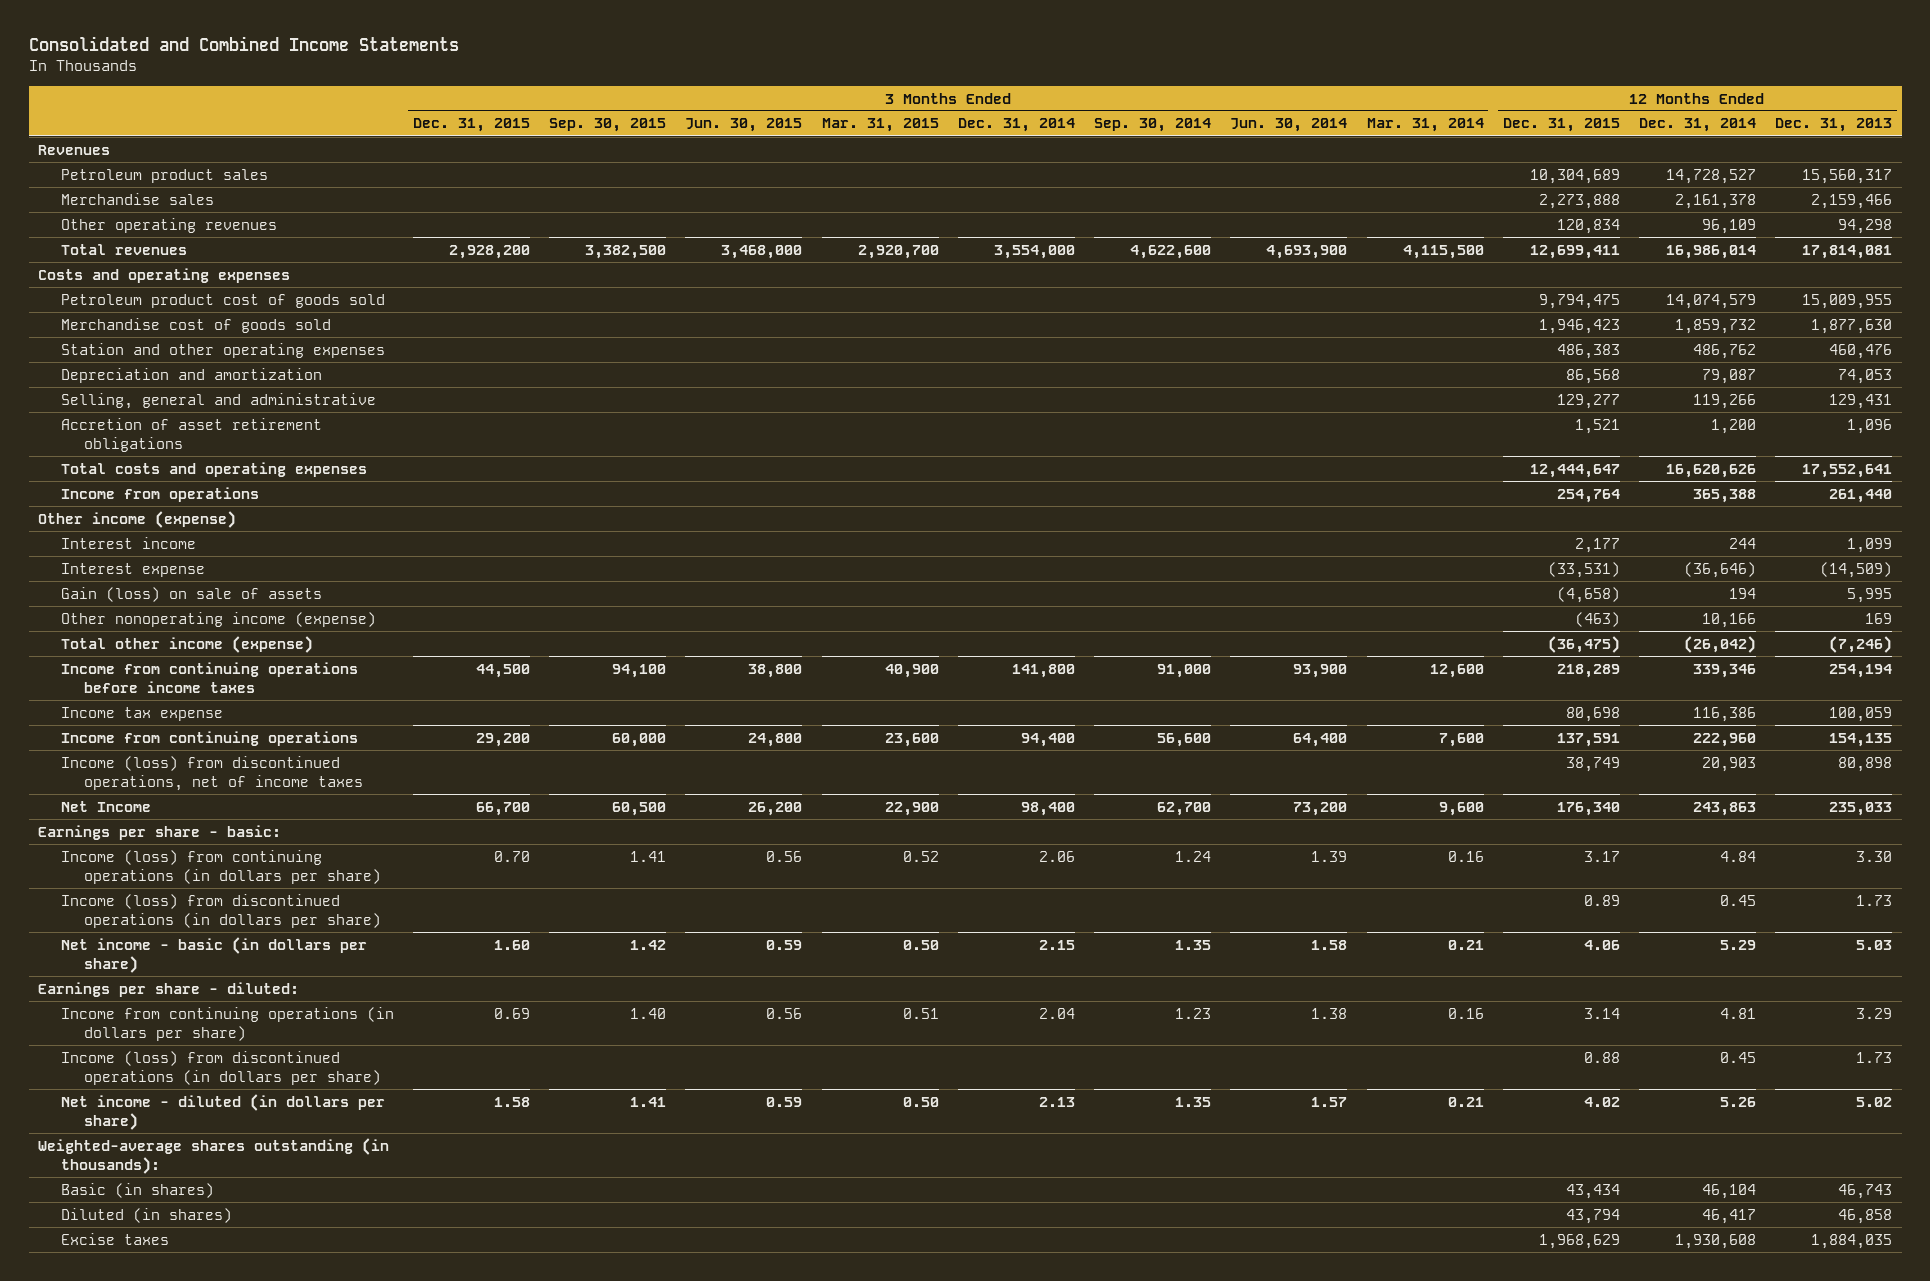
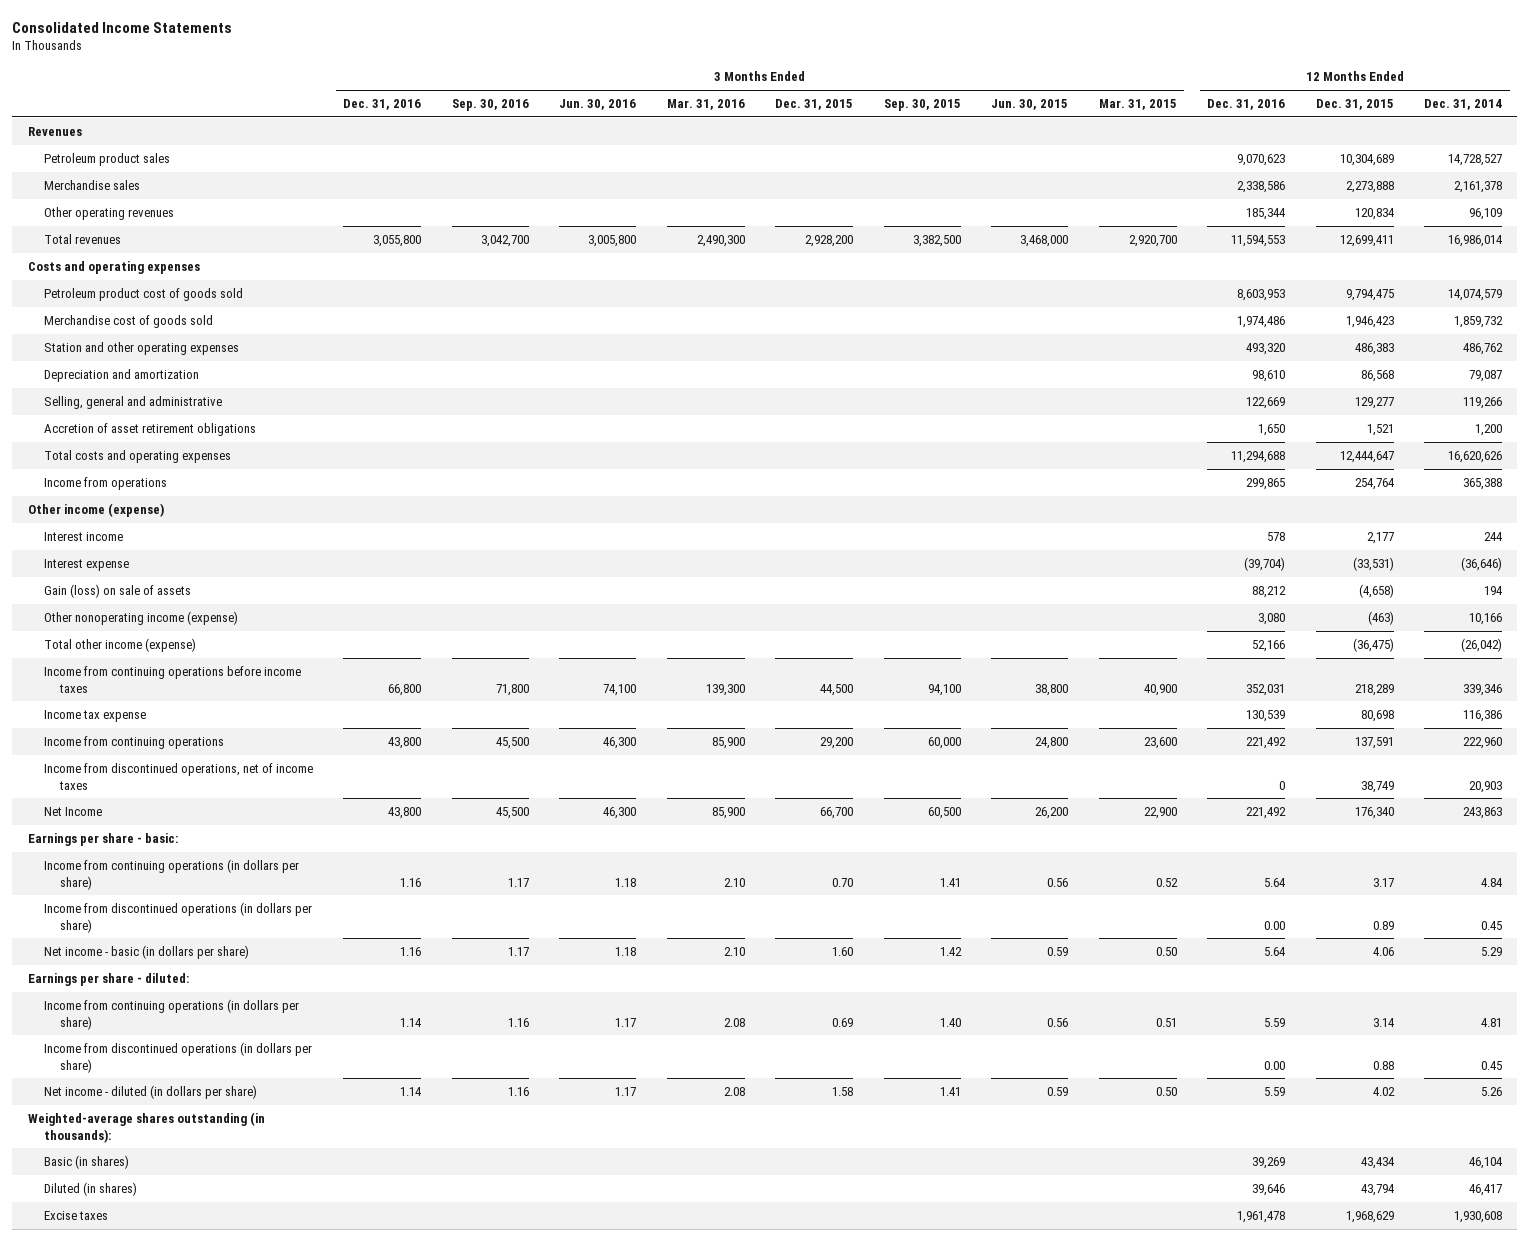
[28,36,459,52] Consolidated and Combined Income Statements -> [12,21,233,33] Consolidated Income Statements
[957,118,1075,133] Dec. 31, 2014 -> none
[1094,118,1212,133] Sep. 30, 2014 -> none
[1230,118,1348,133] Jun. 30, 2014 -> none
[1366,118,1484,133] Mar. 31, 2014 -> none
[1775,118,1893,133] Dec. 31, 2013 -> none
none -> [343,98,422,110] Dec. 31, 2016
none -> [451,98,529,111] Sep. 30, 2016
none -> [559,98,637,110] Jun. 30, 2016
none -> [666,98,745,110] Mar. 31, 2016
none -> [1207,98,1286,110] Dec. 31, 2016
[60,755,363,791] Income (loss) from discontinued operations, net of income taxes -> [43,762,313,790] Income from discontinued operations, net of income taxes
[60,849,381,884] Income (loss) from continuing operations (in dollars per share) -> [43,858,299,890] Income from continuing operations (in dollars per share)
[60,893,381,928] Income (loss) from discontinued operations (in dollars per share) -> [43,901,312,933] Income from discontinued operations (in dollars per share)
[60,1050,381,1085] Income (loss) from discontinued operations (in dollars per share) -> [43,1041,312,1073] Income from discontinued operations (in dollars per share)

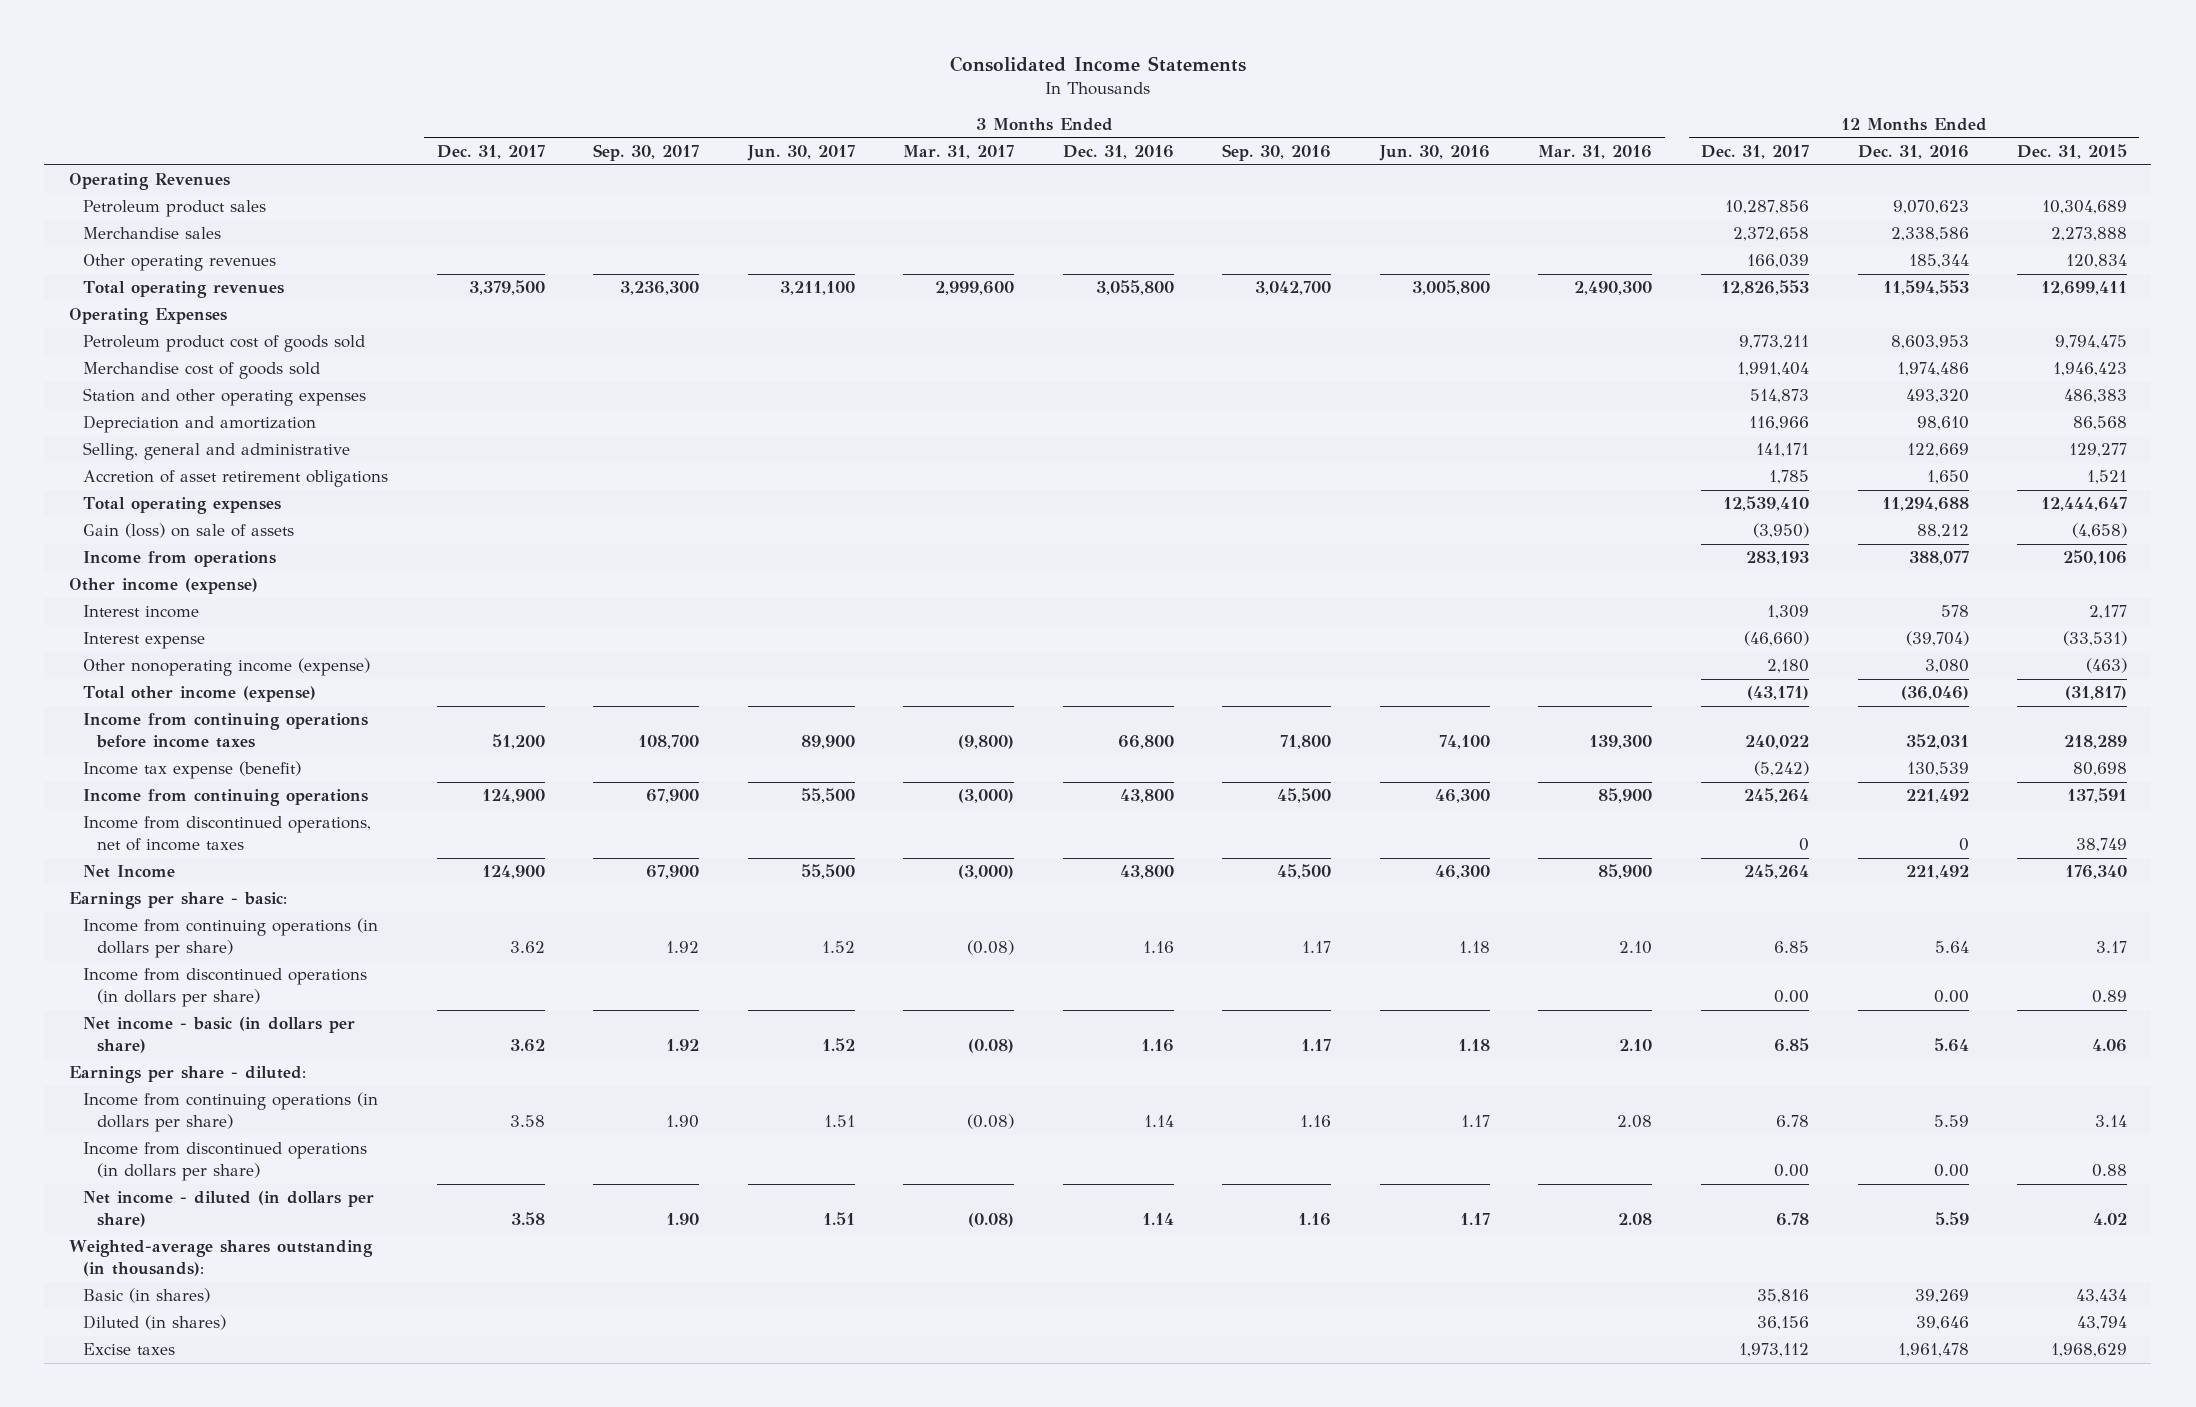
[775,98,854,110] Dec. 31, 2015 -> none
[883,98,961,111] Sep. 30, 2015 -> none
[991,98,1069,110] Jun. 30, 2015 -> none
[1098,98,1177,110] Mar. 31, 2015 -> none
[1424,98,1503,110] Dec. 31, 2014 -> none
none -> [436,145,545,160] Dec. 31, 2017
none -> [593,144,700,162] Sep. 30, 2017
none -> [746,145,855,162] Jun. 30, 2017
none -> [903,145,1015,160] Mar. 31, 2017
none -> [1701,145,1810,160] Dec. 31, 2017
[27,126,82,136] Revenues -> [68,173,230,191] Operating Revenues
[43,233,121,244] Total revenues -> [83,281,285,299] Total operating revenues
[27,260,200,274] Costs and operating expenses -> [68,308,227,326] Operating Expenses
[43,449,231,463] Total costs and operating expenses -> [83,497,282,515] Total operating expenses
[43,583,191,598] Gain (loss) on sale of assets -> [83,523,295,539] Gain (loss) on sale of assets
[1246,477,1286,490] 299,865 -> [1908,551,1969,566] 388,077
[1354,477,1395,490] 254,764 -> [2063,550,2128,566] 250,106
[1252,639,1286,652] 52,166 -> [1900,686,1969,701] (36,046)
[1352,637,1394,652] (36,475) -> [2065,686,2128,701] (31,817)
[43,709,146,722] Income tax expense -> [83,761,302,780] Income tax expense (benefit)

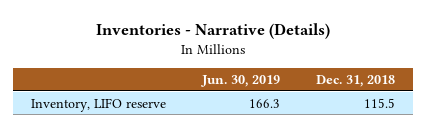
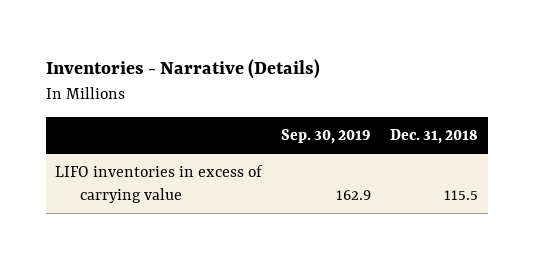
[200,75,280,88] Jun. 30, 2019 -> none
none -> [281,129,372,145] Sep. 30, 2019
[30,97,166,112] Inventory, LIFO reserve -> [55,165,264,204] LIFO inventories in excess of carrying value

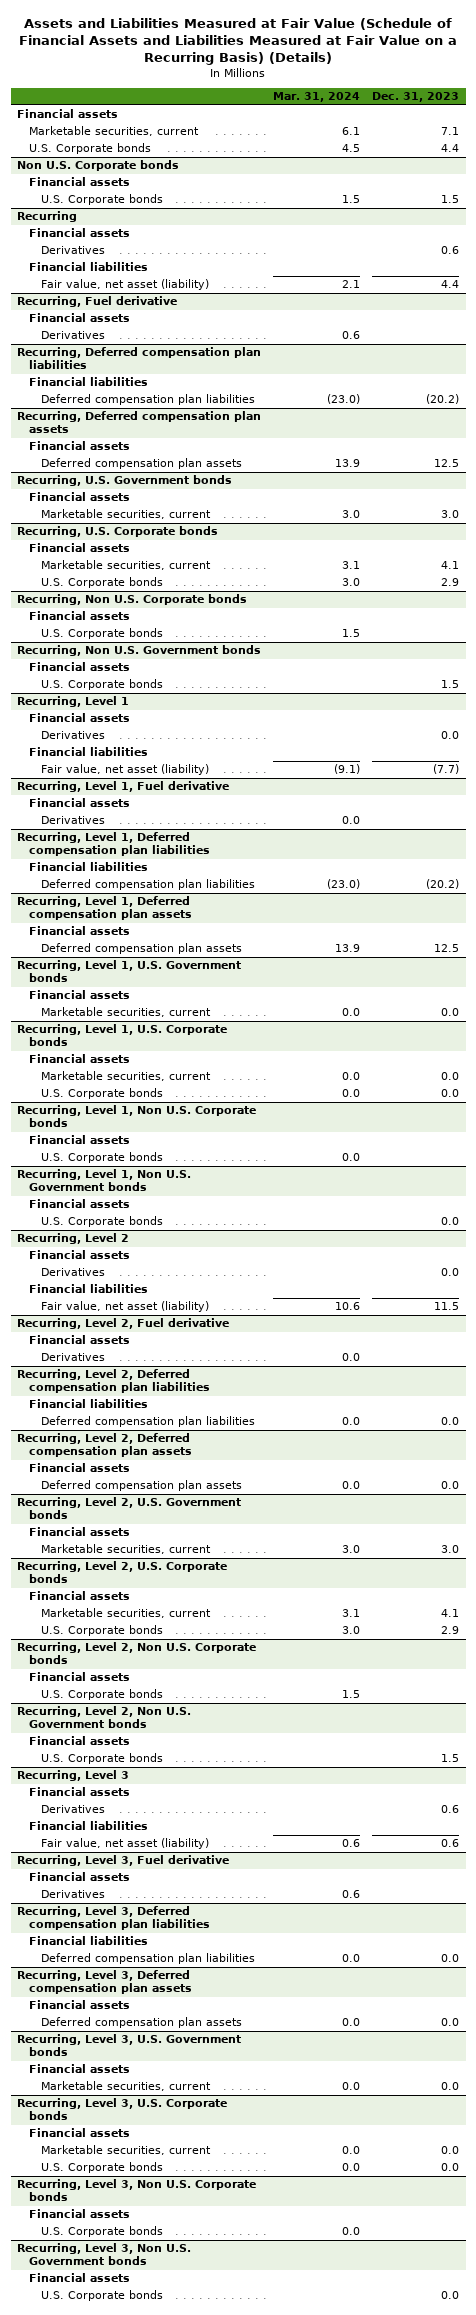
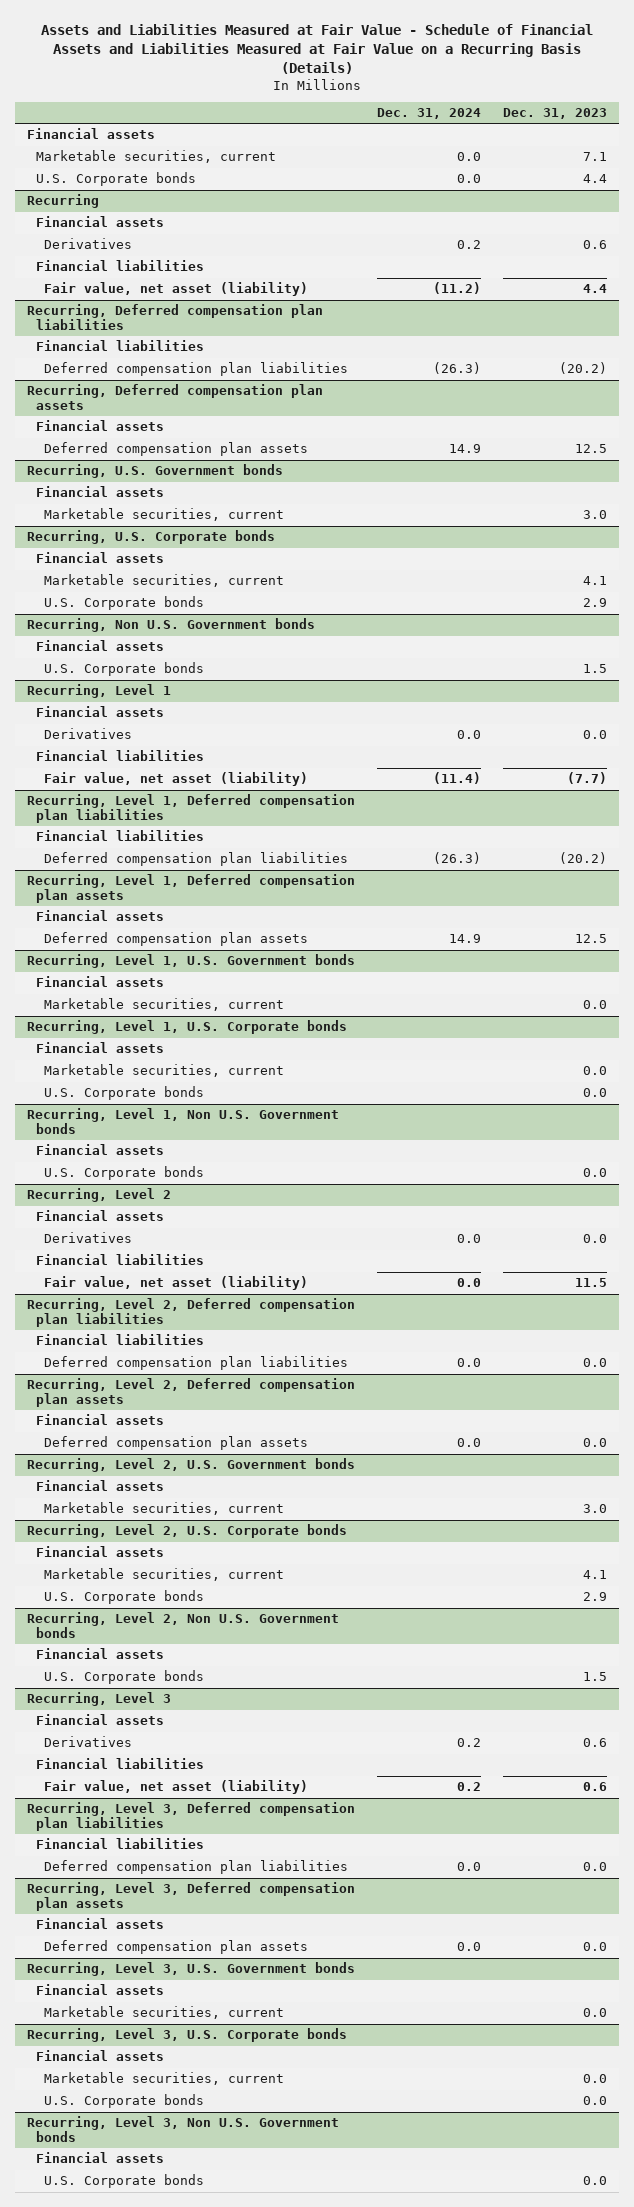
[19,17,458,66] Assets and Liabilities Measured at Fair Value (Schedule of Financial Assets and Liabilities Measured at Fair Value on a Recurring Basis) (Details) -> [41,23,594,74] Assets and Liabilities Measured at Fair Value - Schedule of Financial Assets and Liabilities Measured at Fair Value on a Recurring Basis (Details)
[273,92,361,103] Mar. 31, 2024 -> none
none -> [377,108,482,120] Dec. 31, 2024
[16,160,179,172] Non U.S. Corporate bonds -> none
[28,177,130,187] Financial assets -> none
[41,194,164,206] U.S. Corporate bonds -> none
[16,296,177,308] Recurring, Fuel derivative -> none
[28,313,130,323] Financial assets -> none
[41,331,106,340] Derivatives -> none
[16,594,247,606] Recurring, Non U.S. Corporate bonds -> none
[28,611,130,621] Financial assets -> none
[41,628,164,640] U.S. Corporate bonds -> none
[16,781,229,793] Recurring, Level 1, Fuel derivative -> none
[28,798,130,808] Financial assets -> none
[41,816,106,825] Derivatives -> none
[16,1105,256,1128] Recurring, Level 1, Non U.S. Corporate bonds -> none
[28,1135,130,1145] Financial assets -> none
[41,1152,164,1164] U.S. Corporate bonds -> none
[16,1318,229,1330] Recurring, Level 2, Fuel derivative -> none
[28,1335,130,1345] Financial assets -> none
[41,1353,106,1362] Derivatives -> none
[16,1642,256,1665] Recurring, Level 2, Non U.S. Corporate bonds -> none
[28,1672,130,1682] Financial assets -> none
[41,1689,164,1701] U.S. Corporate bonds -> none
[16,1855,229,1867] Recurring, Level 3, Fuel derivative -> none
[28,1872,130,1882] Financial assets -> none
[41,1890,106,1899] Derivatives -> none
[16,2179,256,2202] Recurring, Level 3, Non U.S. Corporate bonds -> none
[28,2209,130,2219] Financial assets -> none
[41,2226,164,2238] U.S. Corporate bonds -> none

